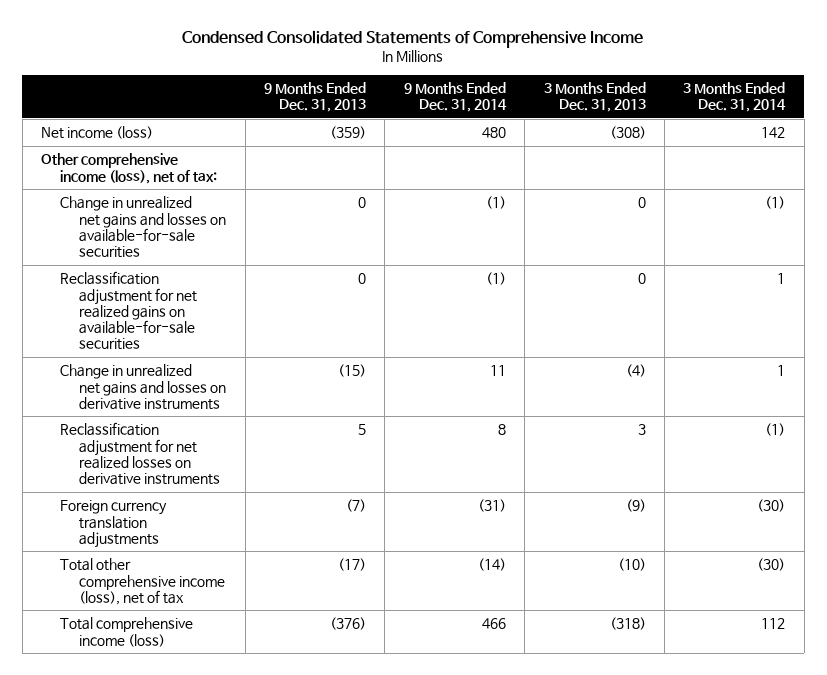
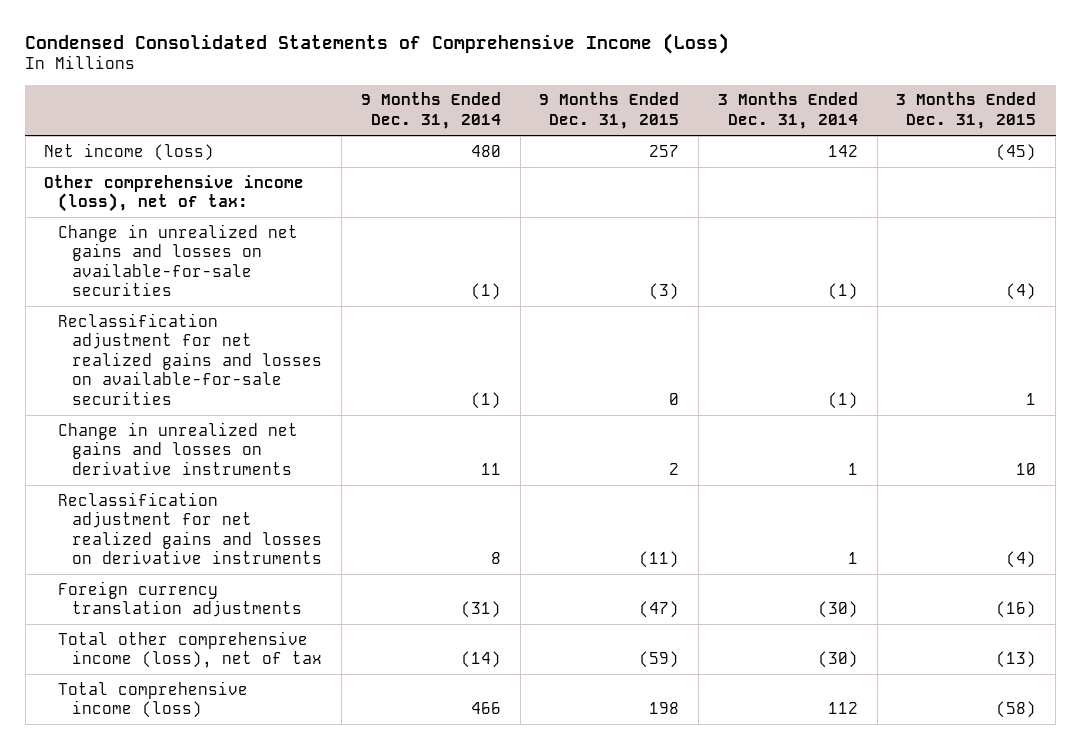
[182,30,644,49] Condensed Consolidated Statements of Comprehensive Income -> [25,32,730,54] Condensed Consolidated Statements of Comprehensive Income (Loss)
[264,82,367,113] 9 Months Ended Dec. 31, 2013 -> none
[543,82,646,113] 3 Months Ended Dec. 31, 2013 -> none
none -> [539,92,680,130] 9 Months Ended Dec. 31, 2015
none -> [896,92,1037,130] 3 Months Ended Dec. 31, 2015
[60,271,198,351] Reclassification adjustment for net realized gains on available-for-sale securities -> [58,312,323,405] Reclassification adjustment for net realized gains and losses on available-for-sale securities
[777,273,786,285] 1 -> [827,391,858,409] (1)
[60,422,221,486] Reclassification adjustment for net realized losses on derivative instruments -> [58,491,323,565] Reclassification adjustment for net realized gains and losses on derivative instruments
[765,423,786,437] (1) -> [847,552,858,565] 1

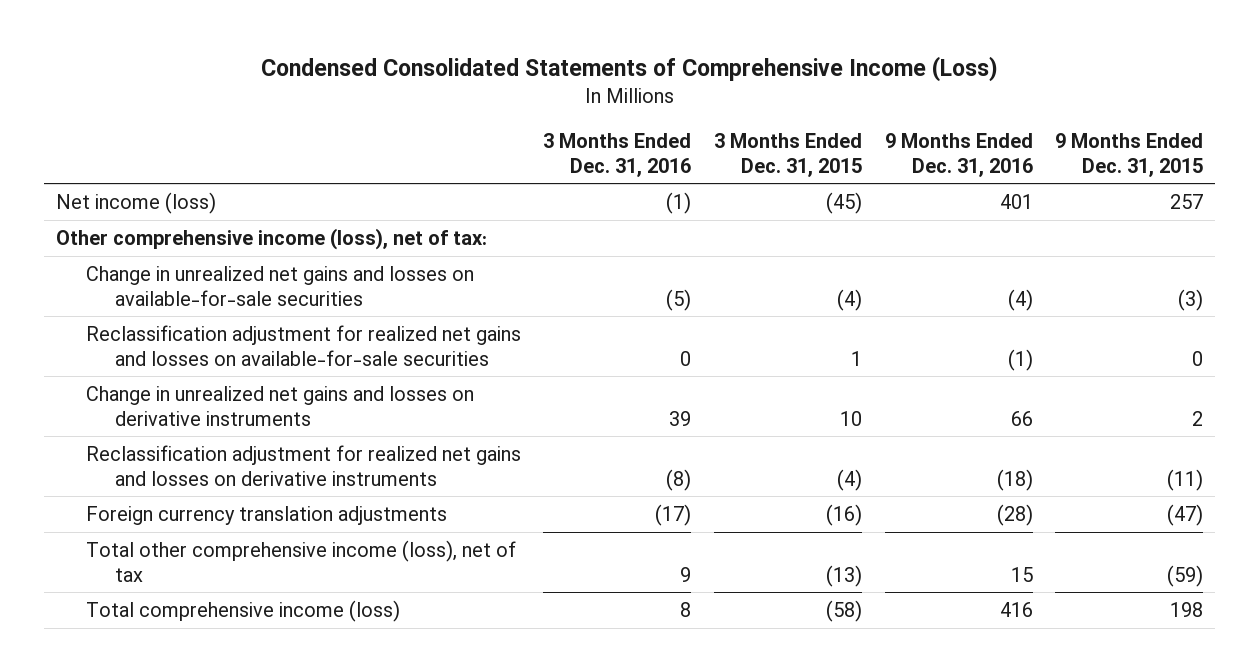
[360,92,501,130] 9 Months Ended Dec. 31, 2014 -> none
[717,92,858,130] 3 Months Ended Dec. 31, 2014 -> none
none -> [543,132,692,177] 3 Months Ended Dec. 31, 2016
none -> [884,132,1033,177] 9 Months Ended Dec. 31, 2016
[58,312,323,405] Reclassification adjustment for net realized gains and losses on available-for-sale securities -> [85,324,521,366] Reclassification adjustment for realized net gains and losses on available-for-sale securities
[58,491,323,565] Reclassification adjustment for net realized gains and losses on derivative instruments -> [85,444,521,486] Reclassification adjustment for realized net gains and losses on derivative instruments

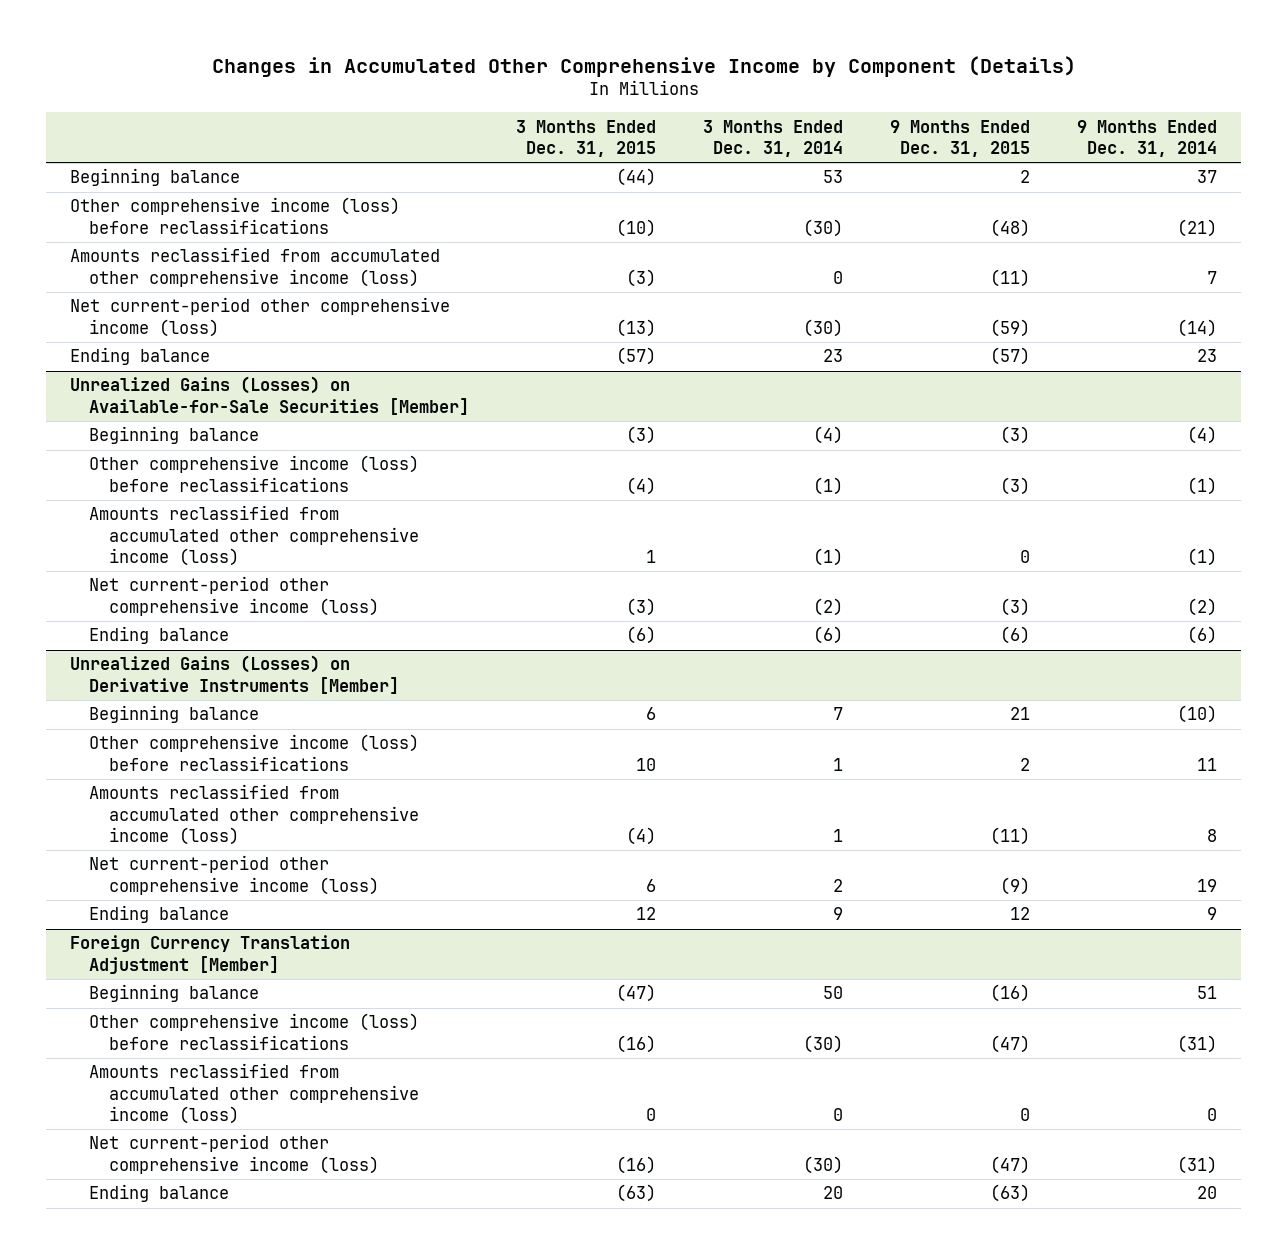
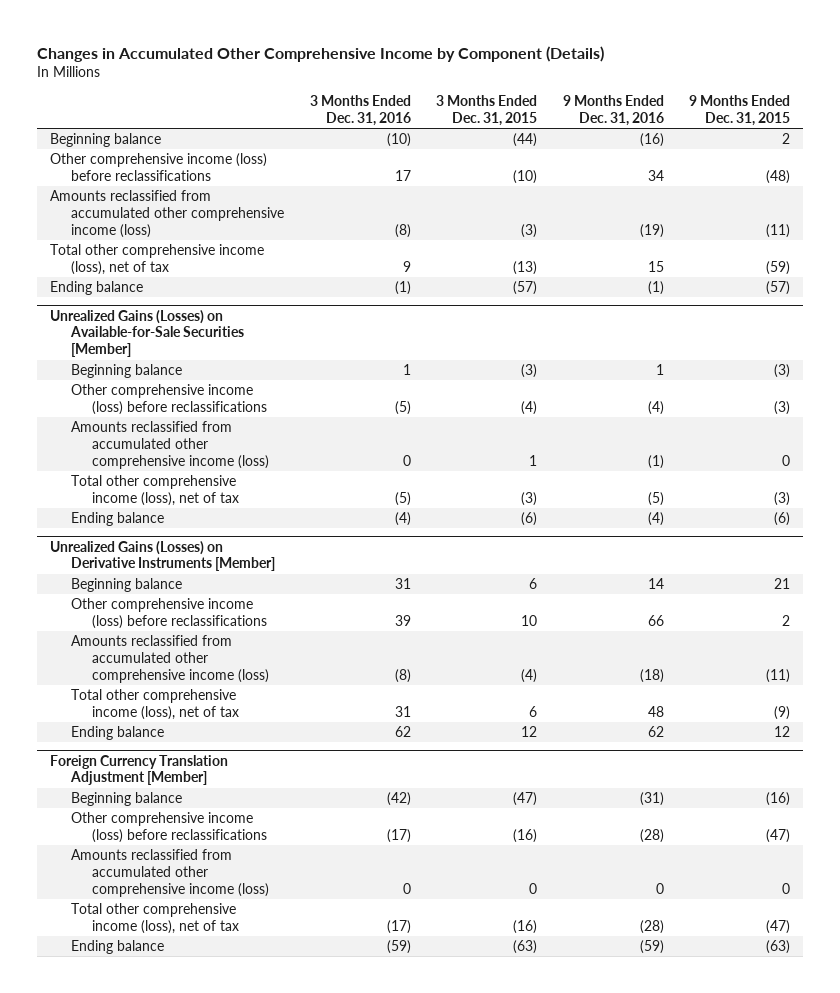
[703,119,844,158] 3 Months Ended Dec. 31, 2014 -> none
[1077,119,1218,158] 9 Months Ended Dec. 31, 2014 -> none
none -> [309,95,411,127] 3 Months Ended Dec. 31, 2016
none -> [562,95,664,127] 9 Months Ended Dec. 31, 2016
[69,297,450,337] Net current-period other comprehensive income (loss) -> [50,244,265,276] Total other comprehensive income (loss), net of tax
[89,576,379,616] Net current-period other comprehensive income (loss) -> [71,475,239,507] Total other comprehensive income (loss), net of tax
[89,855,379,895] Net current-period other comprehensive income (loss) -> [71,689,239,721] Total other comprehensive income (loss), net of tax
[89,1134,379,1174] Net current-period other comprehensive income (loss) -> [71,903,239,935] Total other comprehensive income (loss), net of tax

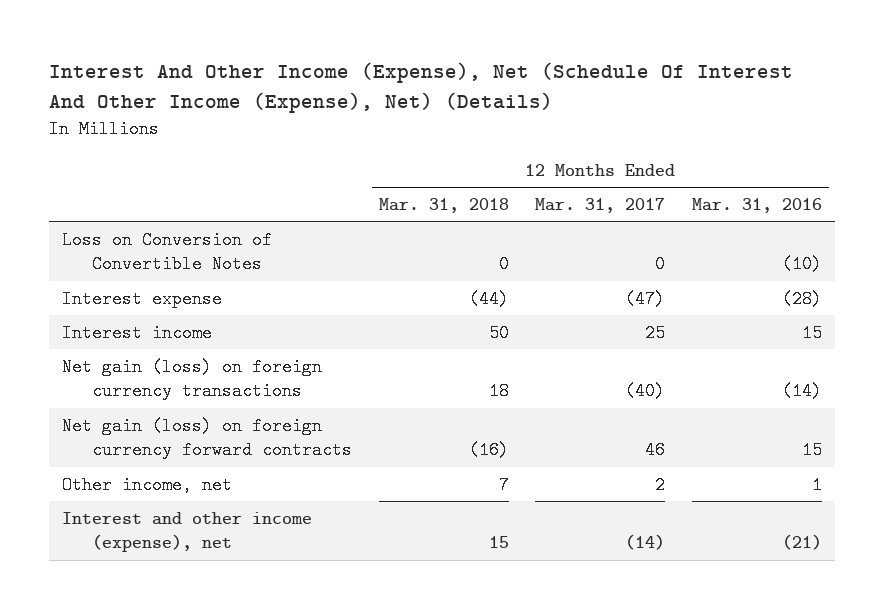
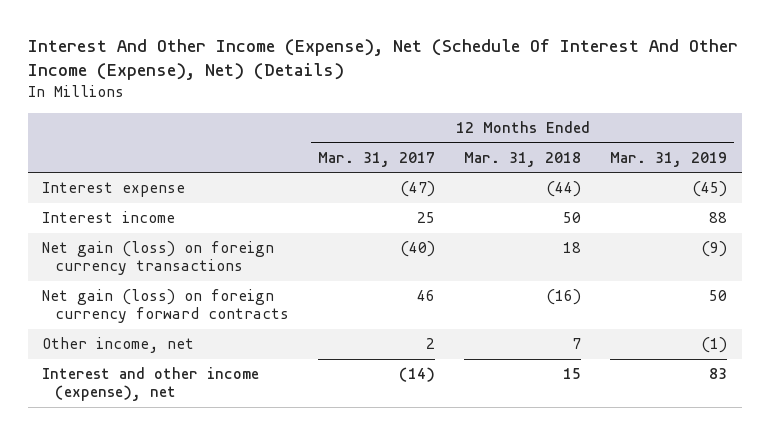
[691,198,822,214] Mar. 31, 2016 -> none
none -> [610,151,728,167] Mar. 31, 2019
[62,231,273,274] Loss on Conversion of Convertible Notes -> none

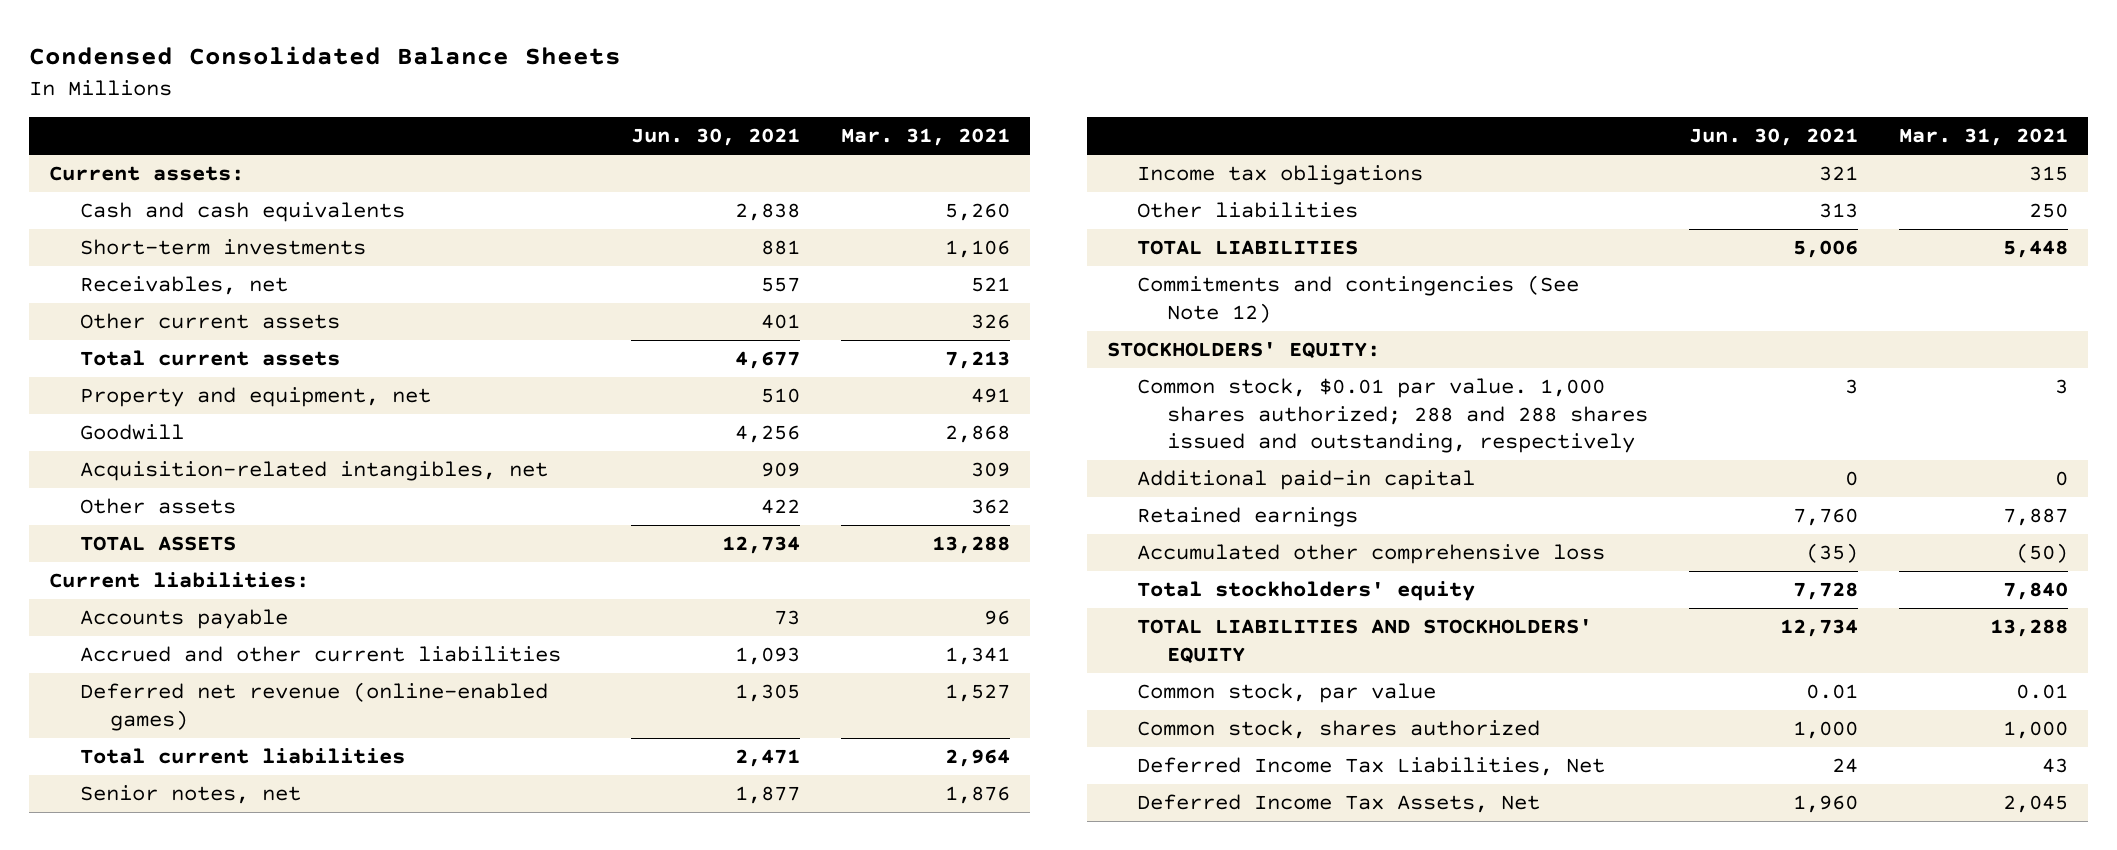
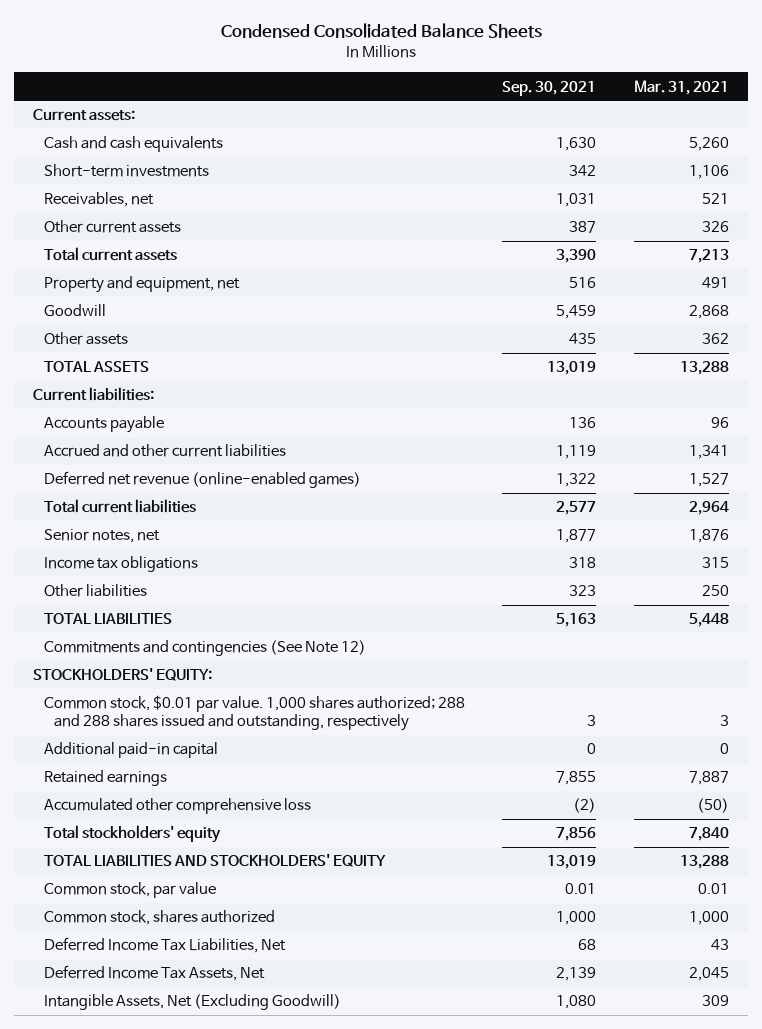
[631,128,801,147] Jun. 30, 2021 -> none
none -> [502,80,597,96] Sep. 30, 2021
[79,461,548,482] Acquisition-related intangibles, net -> none
none -> [43,994,341,1011] Intangible Assets, Net (Excluding Goodwill)

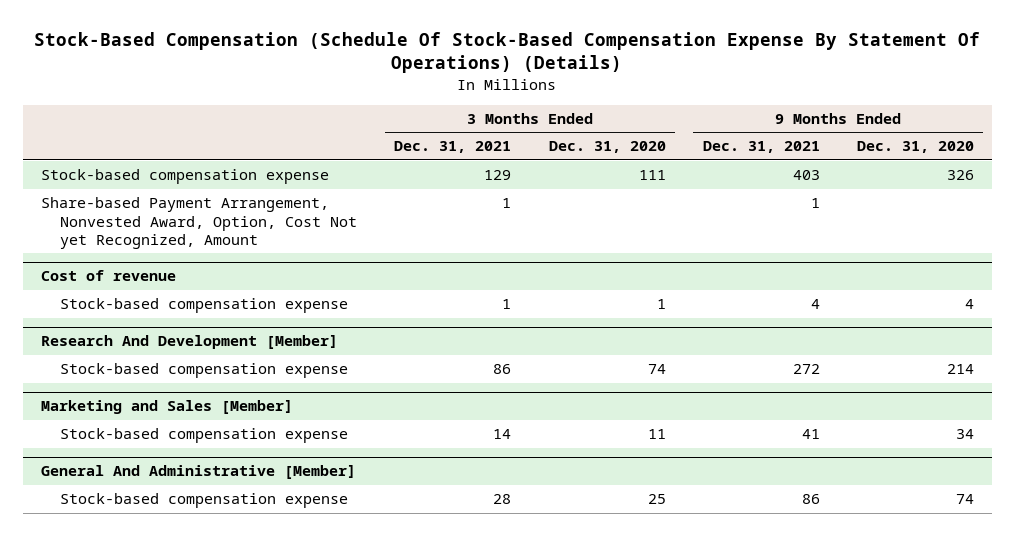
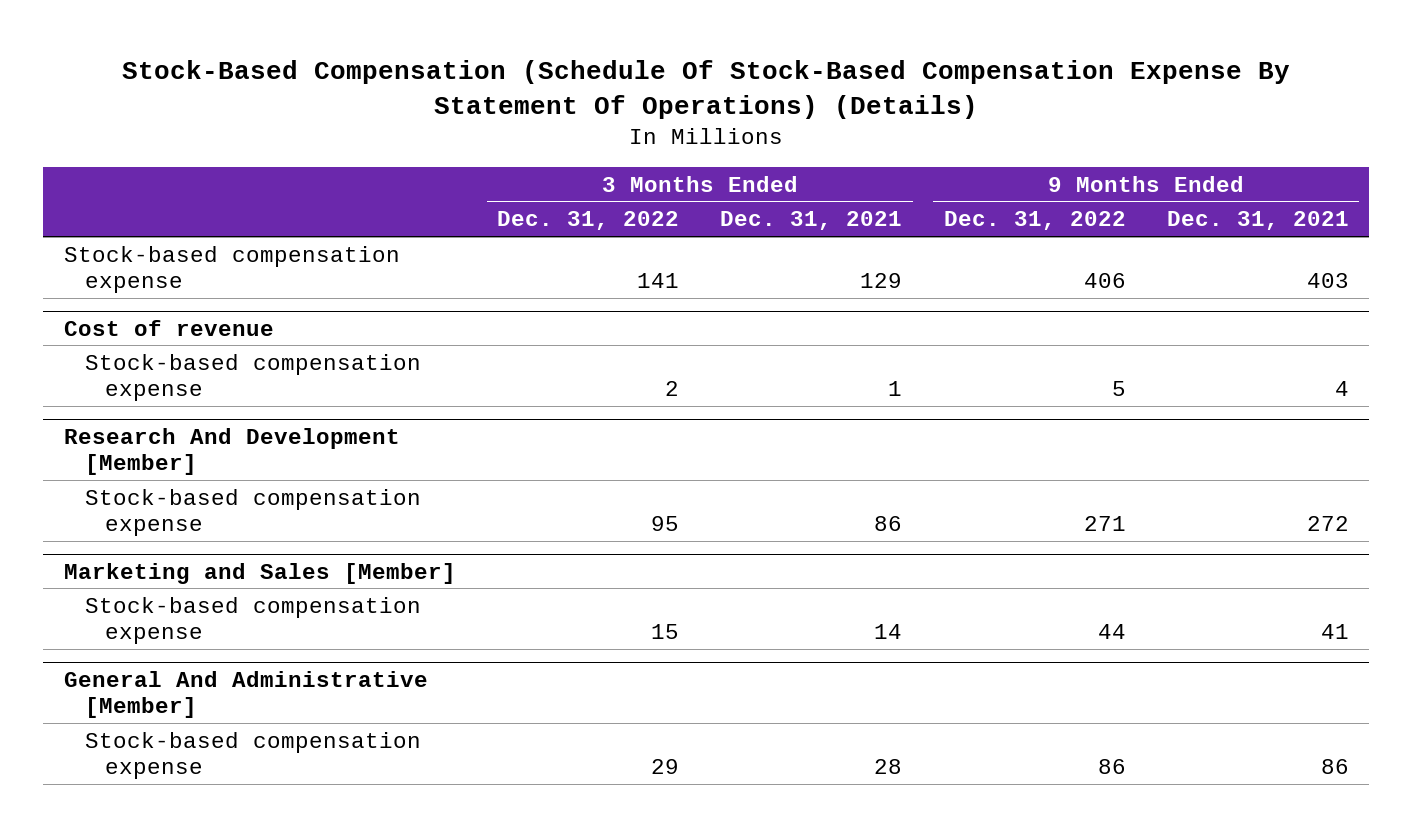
[548,141,666,154] Dec. 31, 2020 -> none
[856,141,974,154] Dec. 31, 2020 -> none
none -> [497,211,680,231] Dec. 31, 2022
none -> [943,211,1126,231] Dec. 31, 2022
[41,197,358,250] Share-based Payment Arrangement, Nonvested Award, Option, Cost Not yet Recognized, Amount -> none

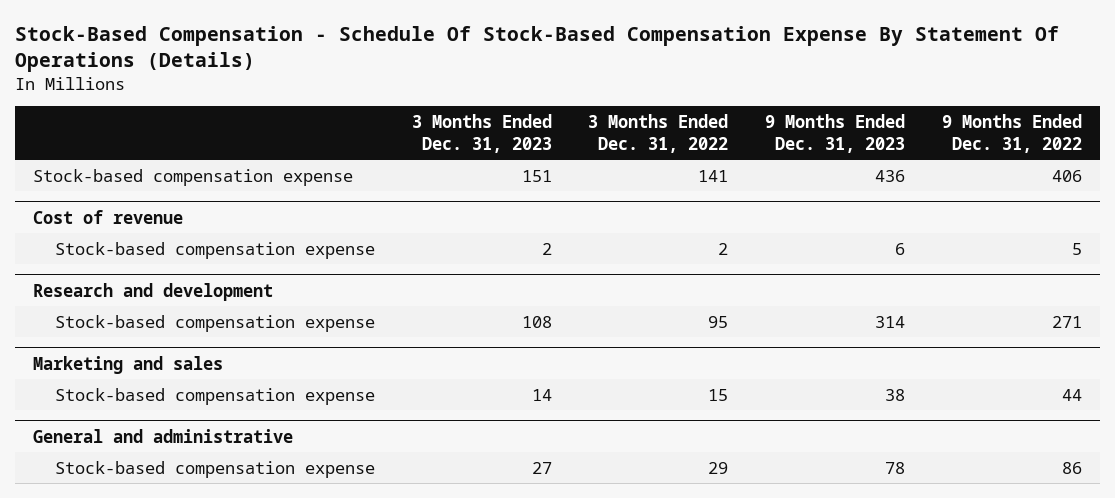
[122,59,1291,119] Stock-Based Compensation (Schedule Of Stock-Based Compensation Expense By Statement Of Operations) (Details) -> [14,25,1059,72] Stock-Based Compensation - Schedule Of Stock-Based Compensation Expense By Statement Of Operations (Details)
[720,211,903,231] Dec. 31, 2021 -> none
[1166,211,1349,231] Dec. 31, 2021 -> none
none -> [411,114,552,153] 3 Months Ended Dec. 31, 2023
none -> [765,114,906,153] 9 Months Ended Dec. 31, 2023
[63,427,400,475] Research And Development [Member] -> [33,282,274,301] Research and development
[63,562,456,584] Marketing and Sales [Member] -> [33,355,224,374] Marketing and sales
[63,670,428,718] General And Administrative [Member] -> [33,428,294,443] General and administrative

